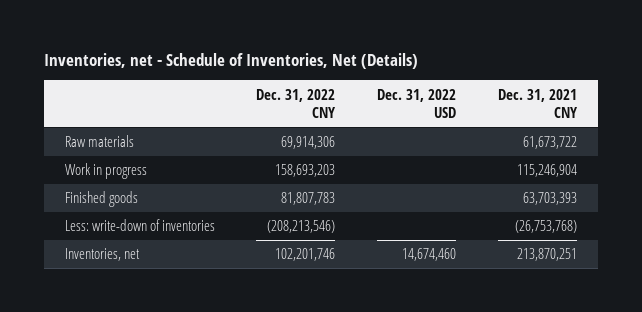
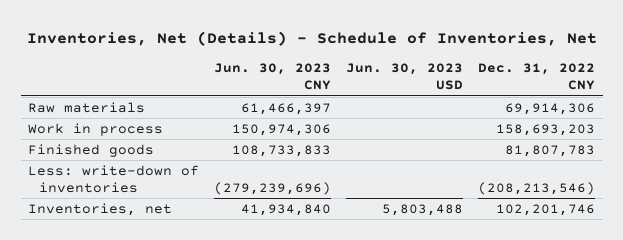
[43,52,418,69] Inventories, net - Schedule of Inventories, Net (Details) -> [26,31,597,47] Inventories, Net (Details) - Schedule of Inventories, Net
[377,88,457,118] Dec. 31, 2022 USD -> none
[498,88,579,118] Dec. 31, 2021 CNY -> none
none -> [214,63,332,91] Jun. 30, 2023 CNY
none -> [346,63,464,91] Jun. 30, 2023 USD
[64,163,147,180] Work in progress -> [28,122,164,136] Work in process

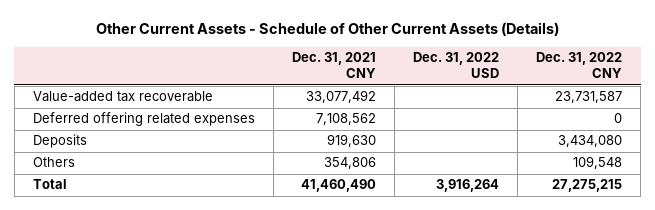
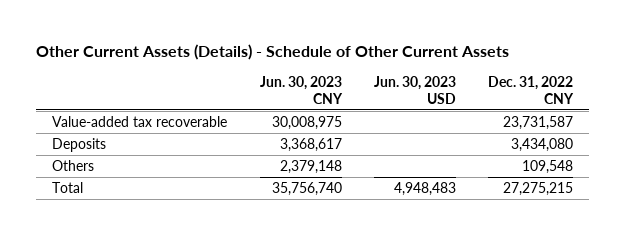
[95,22,559,37] Other Current Assets - Schedule of Other Current Assets (Details) -> [36,44,510,61] Other Current Assets (Details) - Schedule of Other Current Assets
[291,52,376,79] Dec. 31, 2021 CNY -> none
[413,52,500,79] Dec. 31, 2022 USD -> none
none -> [259,76,343,104] Jun. 30, 2023 CNY
none -> [373,76,456,104] Jun. 30, 2023 USD
[32,112,255,127] Deferred offering related expenses -> none

